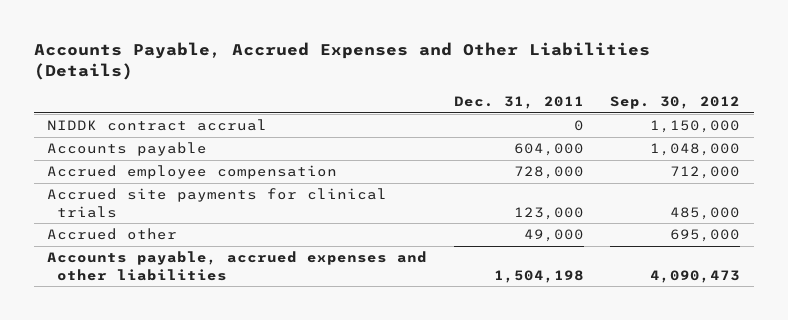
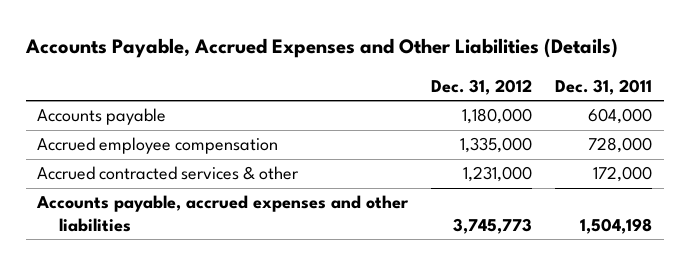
[610,95,741,109] Sep. 30, 2012 -> none
none -> [431,78,533,95] Dec. 31, 2012
[47,119,268,132] NIDDK contract accrual -> none
[47,188,388,218] Accrued site payments for clinical trials -> none
[47,228,178,241] Accrued other -> [37,166,300,181] Accrued contracted services & other
[523,229,584,243] 49,000 -> [593,166,653,183] 172,000

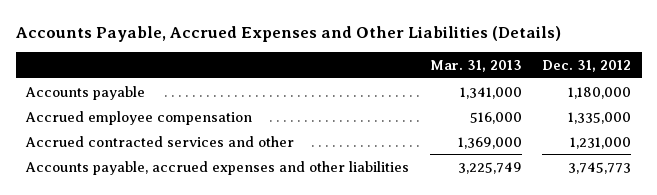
[555,78,653,95] Dec. 31, 2011 -> none
none -> [429,60,522,73] Mar. 31, 2013
[37,166,300,181] Accrued contracted services & other -> [24,135,294,147] Accrued contracted services and other

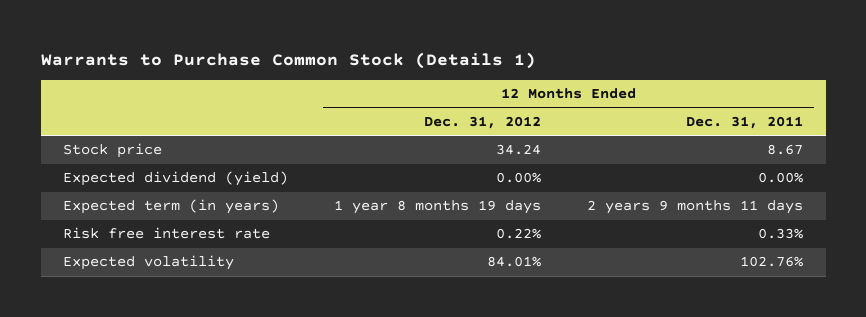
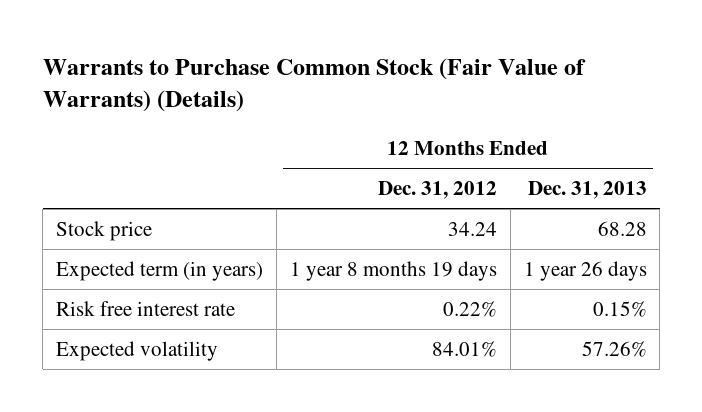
[40,51,536,69] Warrants to Purchase Common Stock (Details 1) -> [42,58,586,113] Warrants to Purchase Common Stock (Fair Value of Warrants) (Details)
[685,115,803,129] Dec. 31, 2011 -> none
none -> [527,181,647,200] Dec. 31, 2013
[63,171,289,187] Expected dividend (yield) -> none

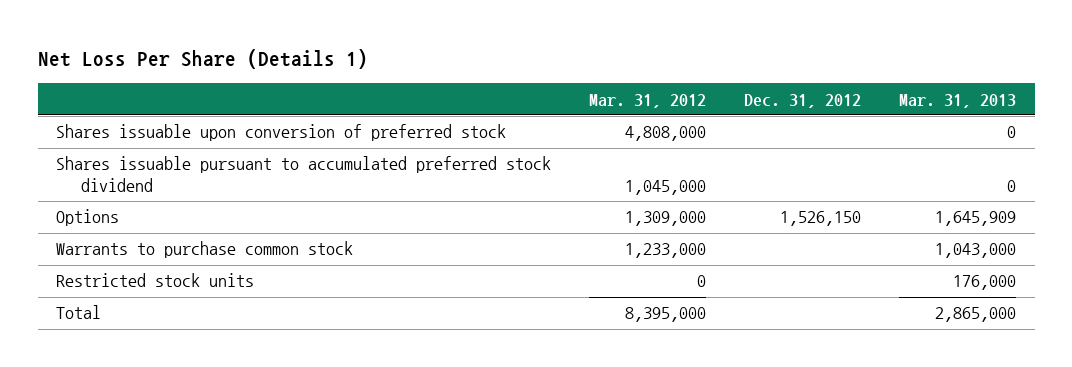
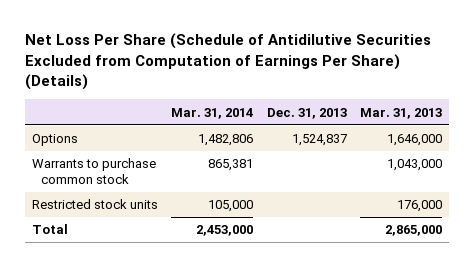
[37,49,368,70] Net Loss Per Share (Details 1) -> [24,33,431,91] Net Loss Per Share (Schedule of Antidilutive Securities Excluded from Computation of Earnings Per Share) (Details)
[589,93,707,108] Mar. 31, 2012 -> none
[744,93,862,108] Dec. 31, 2012 -> none
none -> [171,107,254,119] Mar. 31, 2014
none -> [266,107,347,119] Dec. 31, 2013
[56,124,507,142] Shares issuable upon conversion of preferred stock -> none
[56,156,552,193] Shares issuable pursuant to accumulated preferred stock dividend -> none
[934,211,1016,227] 1,645,909 -> [387,134,443,147] 1,646,000

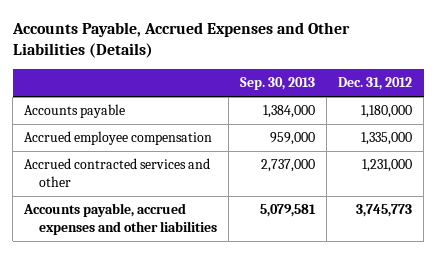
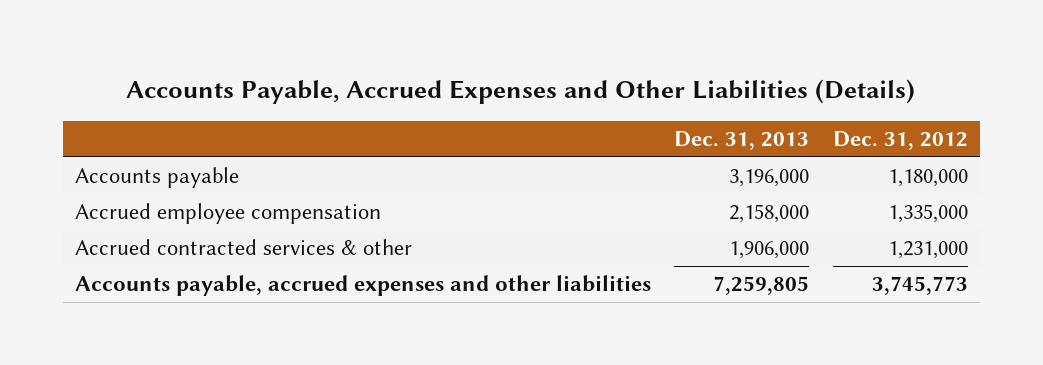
[239,77,315,91] Sep. 30, 2013 -> none
none -> [674,131,810,151] Dec. 31, 2013
[24,158,211,187] Accrued contracted services and other -> [74,239,412,256] Accrued contracted services & other

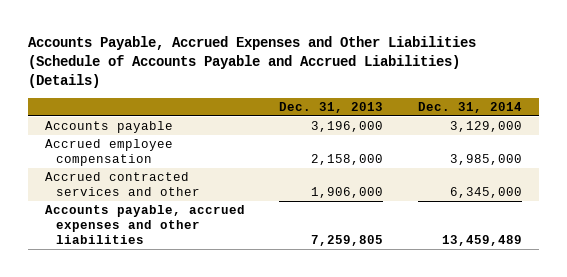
[126,79,916,105] Accounts Payable, Accrued Expenses and Other Liabilities (Details) -> [27,35,476,89] Accounts Payable, Accrued Expenses and Other Liabilities (Schedule of Accounts Payable and Accrued Liabilities) (Details)
[832,131,968,151] Dec. 31, 2012 -> none
none -> [418,101,523,113] Dec. 31, 2014
[74,239,412,256] Accrued contracted services & other -> [44,172,201,196] Accrued contracted services and other

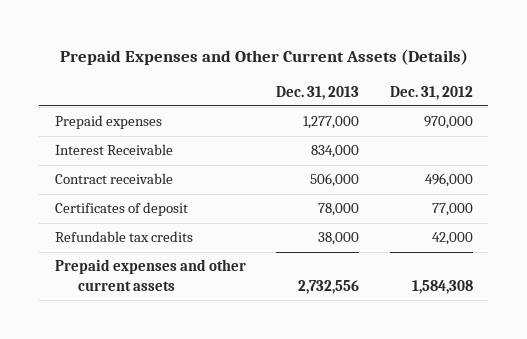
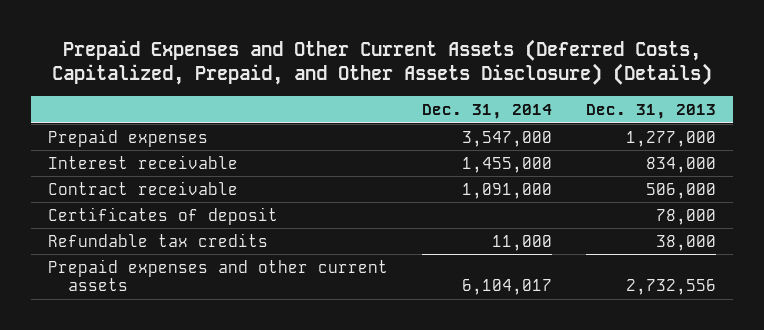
[59,49,468,66] Prepaid Expenses and Other Current Assets (Details) -> [51,38,712,86] Prepaid Expenses and Other Current Assets (Deferred Costs, Capitalized, Prepaid, and Other Assets Disclosure) (Details)
[389,85,473,100] Dec. 31, 2012 -> none
none -> [421,104,552,120] Dec. 31, 2014
[54,144,173,156] Interest Receivable -> [47,154,238,169] Interest receivable

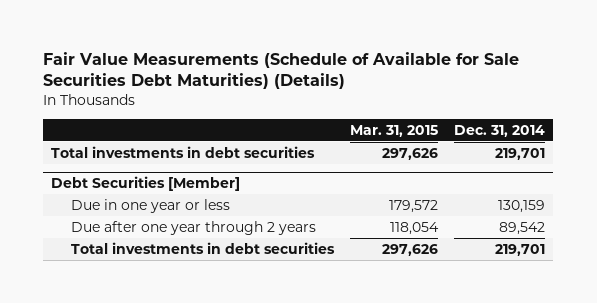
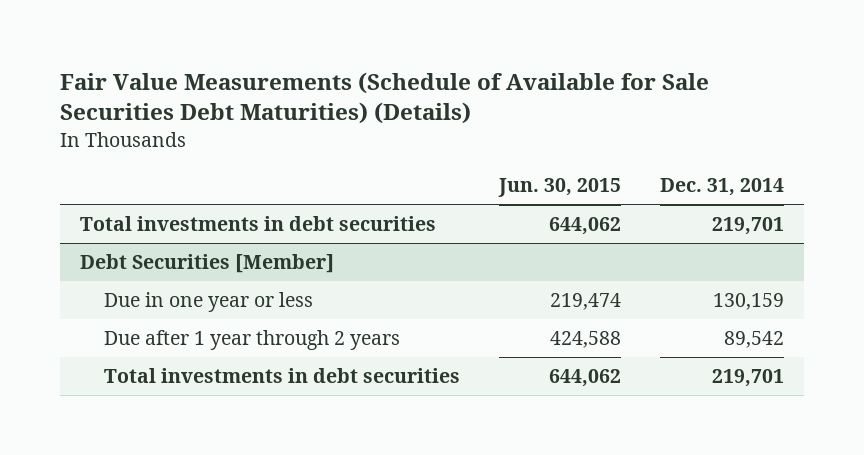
[350,124,439,137] Mar. 31, 2015 -> none
none -> [497,178,621,198] Jun. 30, 2015
[70,220,316,235] Due after one year through 2 years -> [103,330,400,351] Due after 1 year through 2 years

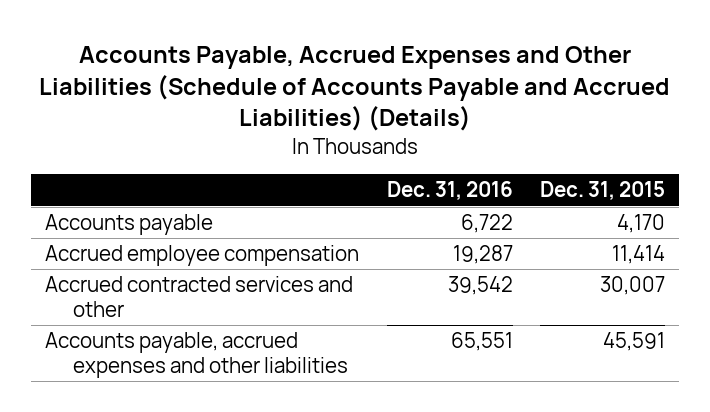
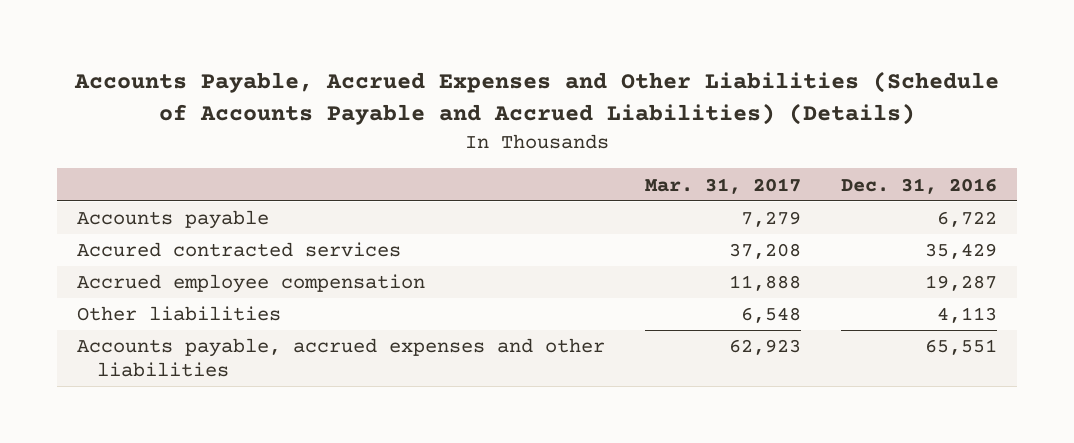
[539,181,665,201] Dec. 31, 2015 -> none
none -> [644,177,801,194] Mar. 31, 2017
none -> [76,242,401,258] Accured contracted services
[45,276,354,317] Accrued contracted services and other -> none
none -> [76,306,281,322] Other liabilities

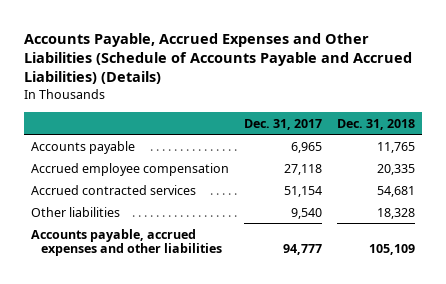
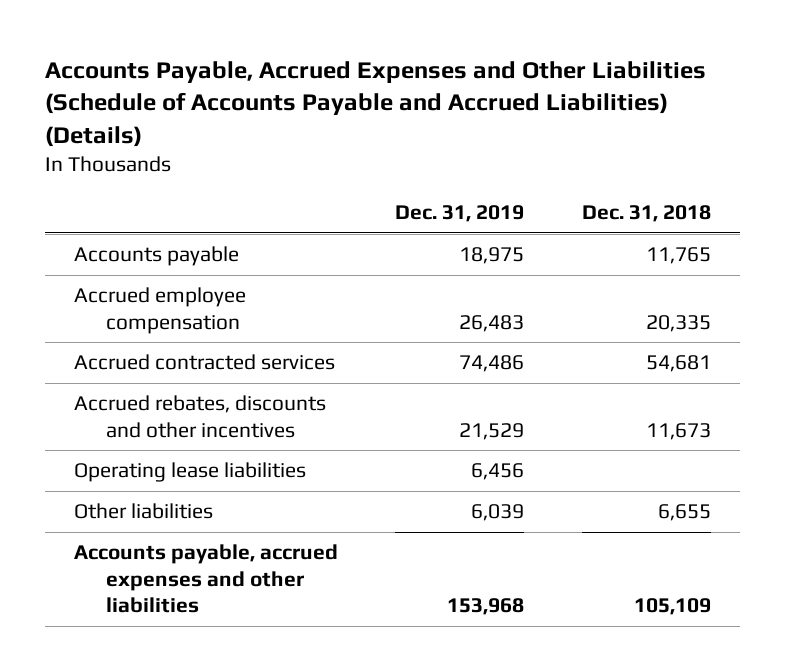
[244,118,323,130] Dec. 31, 2017 -> none
none -> [395,205,525,223] Dec. 31, 2019
none -> [73,395,326,438] Accrued rebates, discounts and other incentives
none -> [73,462,306,483] Operating lease liabilities
[376,207,415,219] 18,328 -> [658,504,712,522] 6,655

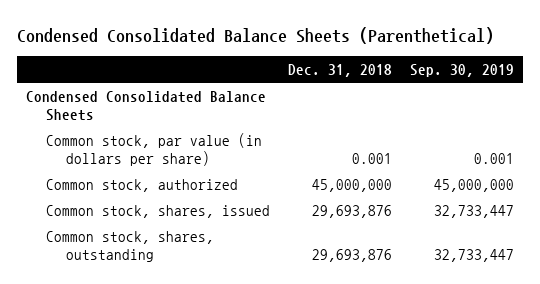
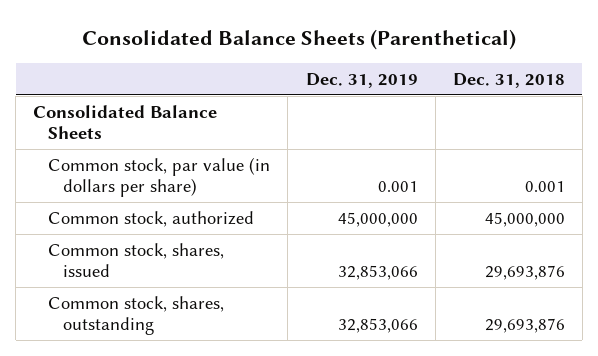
[17,27,495,45] Condensed Consolidated Balance Sheets (Parenthetical) -> [82,28,517,50] Consolidated Balance Sheets (Parenthetical)
[409,64,514,78] Sep. 30, 2019 -> none
none -> [305,72,418,88] Dec. 31, 2019
[26,90,267,121] Condensed Consolidated Balance Sheets -> [33,104,218,140] Consolidated Balance Sheets

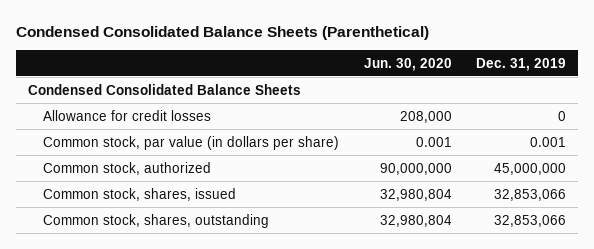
[82,28,517,50] Consolidated Balance Sheets (Parenthetical) -> [15,25,429,40] Condensed Consolidated Balance Sheets (Parenthetical)
[452,72,565,88] Dec. 31, 2018 -> none
none -> [363,57,452,71] Jun. 30, 2020
[33,104,218,140] Consolidated Balance Sheets -> [27,83,301,95] Condensed Consolidated Balance Sheets
none -> [43,109,212,121] Allowance for credit losses

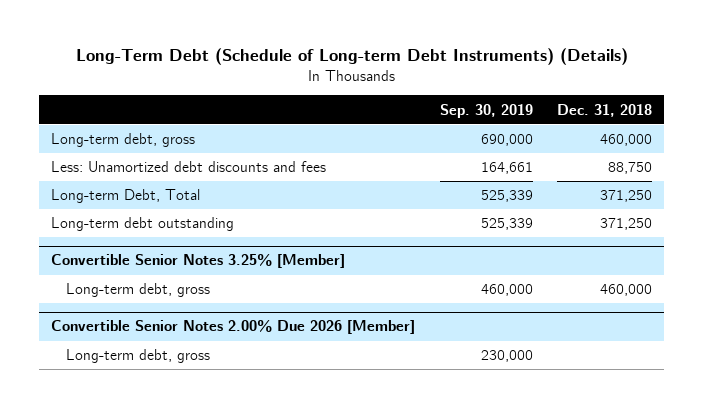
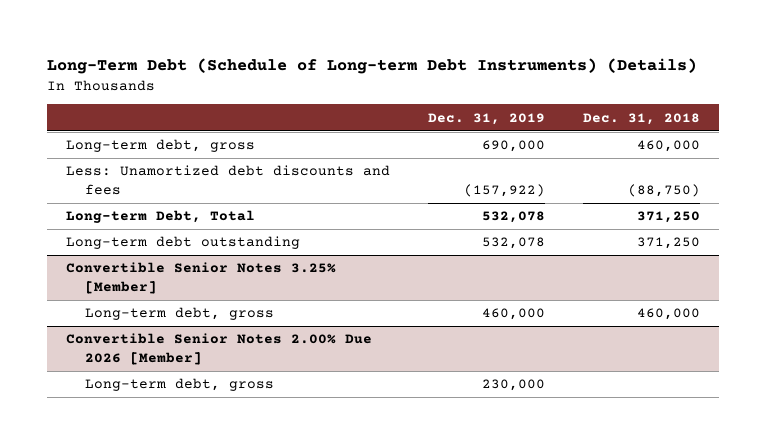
[439,103,533,118] Sep. 30, 2019 -> none
none -> [428,112,546,125] Dec. 31, 2019
[607,162,652,175] 88,750 -> [628,184,701,198] (88,750)

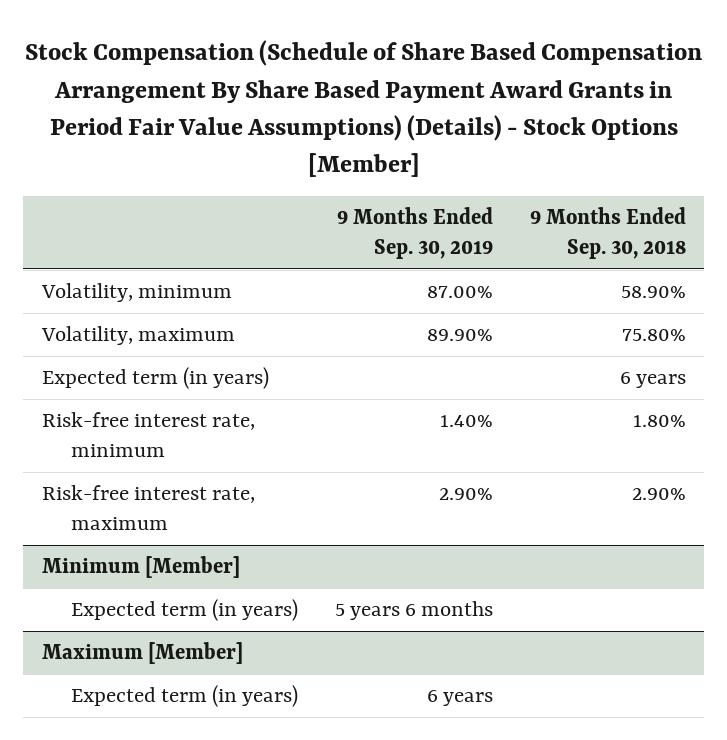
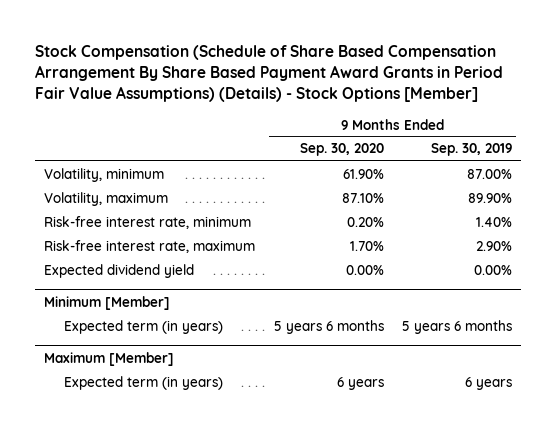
[529,207,686,259] 9 Months Ended Sep. 30, 2018 -> none
none -> [299,143,384,157] Sep. 30, 2020
[41,367,269,390] Expected term (in years) -> none
none -> [44,263,195,278] Expected dividend yield

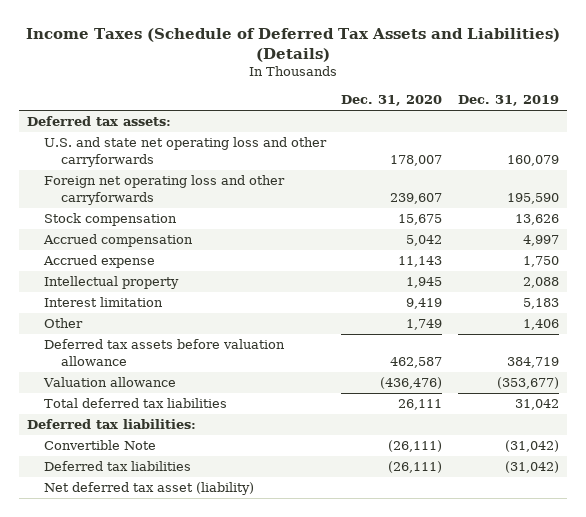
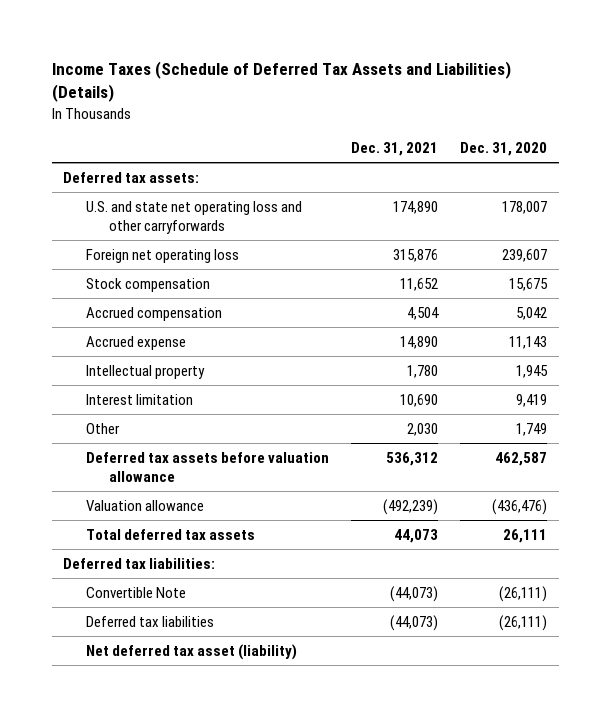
[457,95,559,107] Dec. 31, 2019 -> none
none -> [351,142,439,157] Dec. 31, 2021
[43,175,285,205] Foreign net operating loss and other carryforwards -> [85,248,239,263] Foreign net operating loss
[43,398,227,409] Total deferred tax liabilities -> [85,528,255,540] Total deferred tax assets

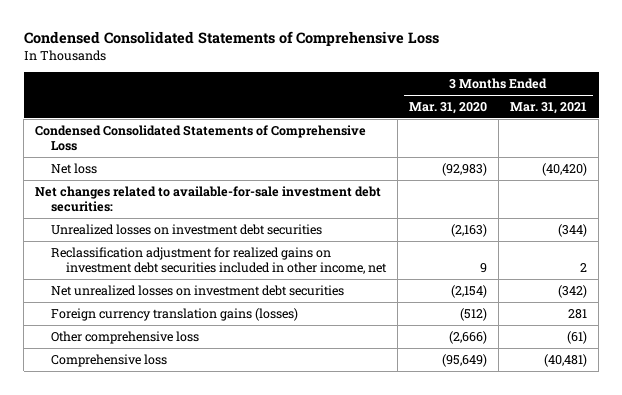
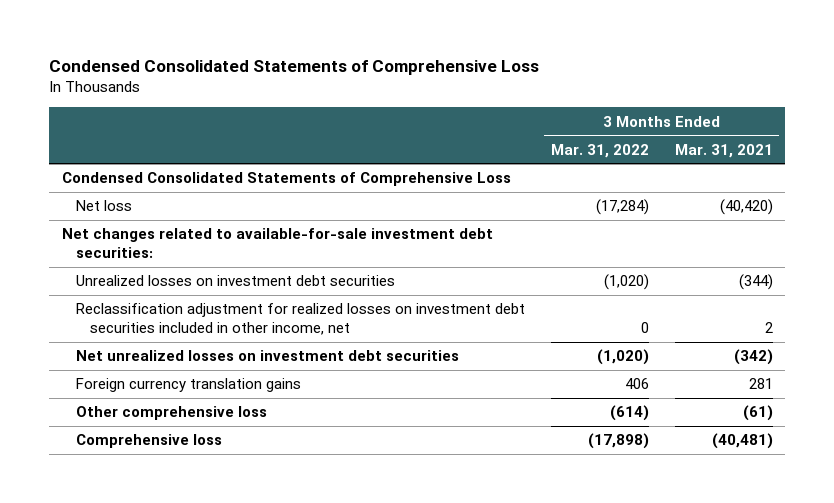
[409,101,488,114] Mar. 31, 2020 -> none
none -> [550,143,649,158] Mar. 31, 2022
[50,246,388,275] Reclassification adjustment for realized gains on investment debt securities included in other income, net -> [75,303,525,335] Reclassification adjustment for realized losses on investment debt securities included in other income, net
[50,307,298,321] Foreign currency translation gains (losses) -> [75,378,301,393] Foreign currency translation gains

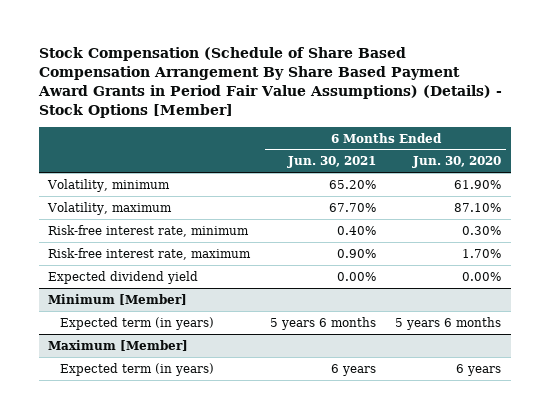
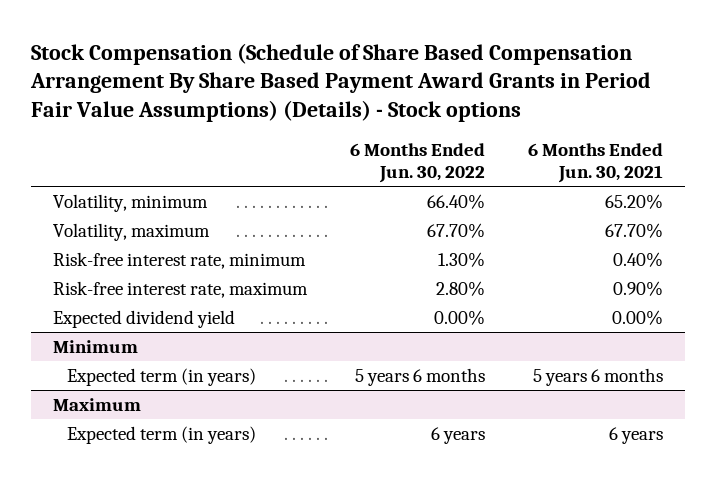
[37,46,502,118] Stock Compensation (Schedule of Share Based Compensation Arrangement By Share Based Payment Award Grants in Period Fair Value Assumptions) (Details) - Stock Options [Member] -> [29,42,651,123] Stock Compensation (Schedule of Share Based Compensation Arrangement By Share Based Payment Award Grants in Period Fair Value Assumptions) (Details) - Stock options
[412,156,502,169] Jun. 30, 2020 -> none
none -> [349,143,485,184] 6 Months Ended Jun. 30, 2022
[48,293,188,305] Minimum [Member] -> [52,339,138,353] Minimum
[48,339,189,351] Maximum [Member] -> [52,397,141,411] Maximum

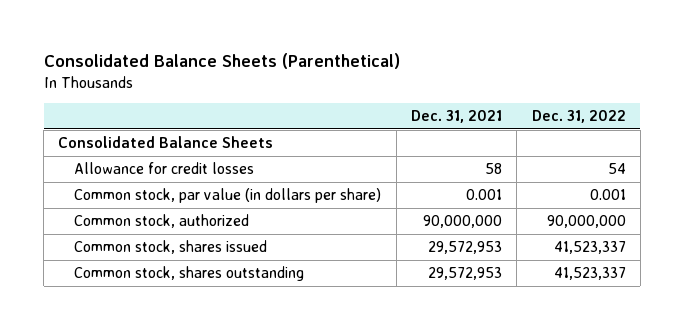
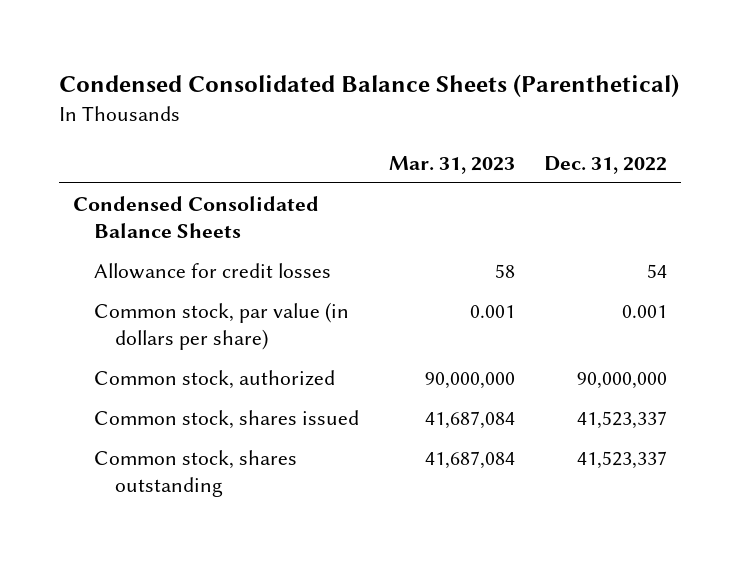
[43,53,400,70] Consolidated Balance Sheets (Parenthetical) -> [58,74,679,98] Condensed Consolidated Balance Sheets (Parenthetical)
[410,110,502,124] Dec. 31, 2021 -> none
none -> [388,155,515,174] Mar. 31, 2023
[58,135,274,148] Consolidated Balance Sheets -> [73,196,320,238] Condensed Consolidated Balance Sheets

